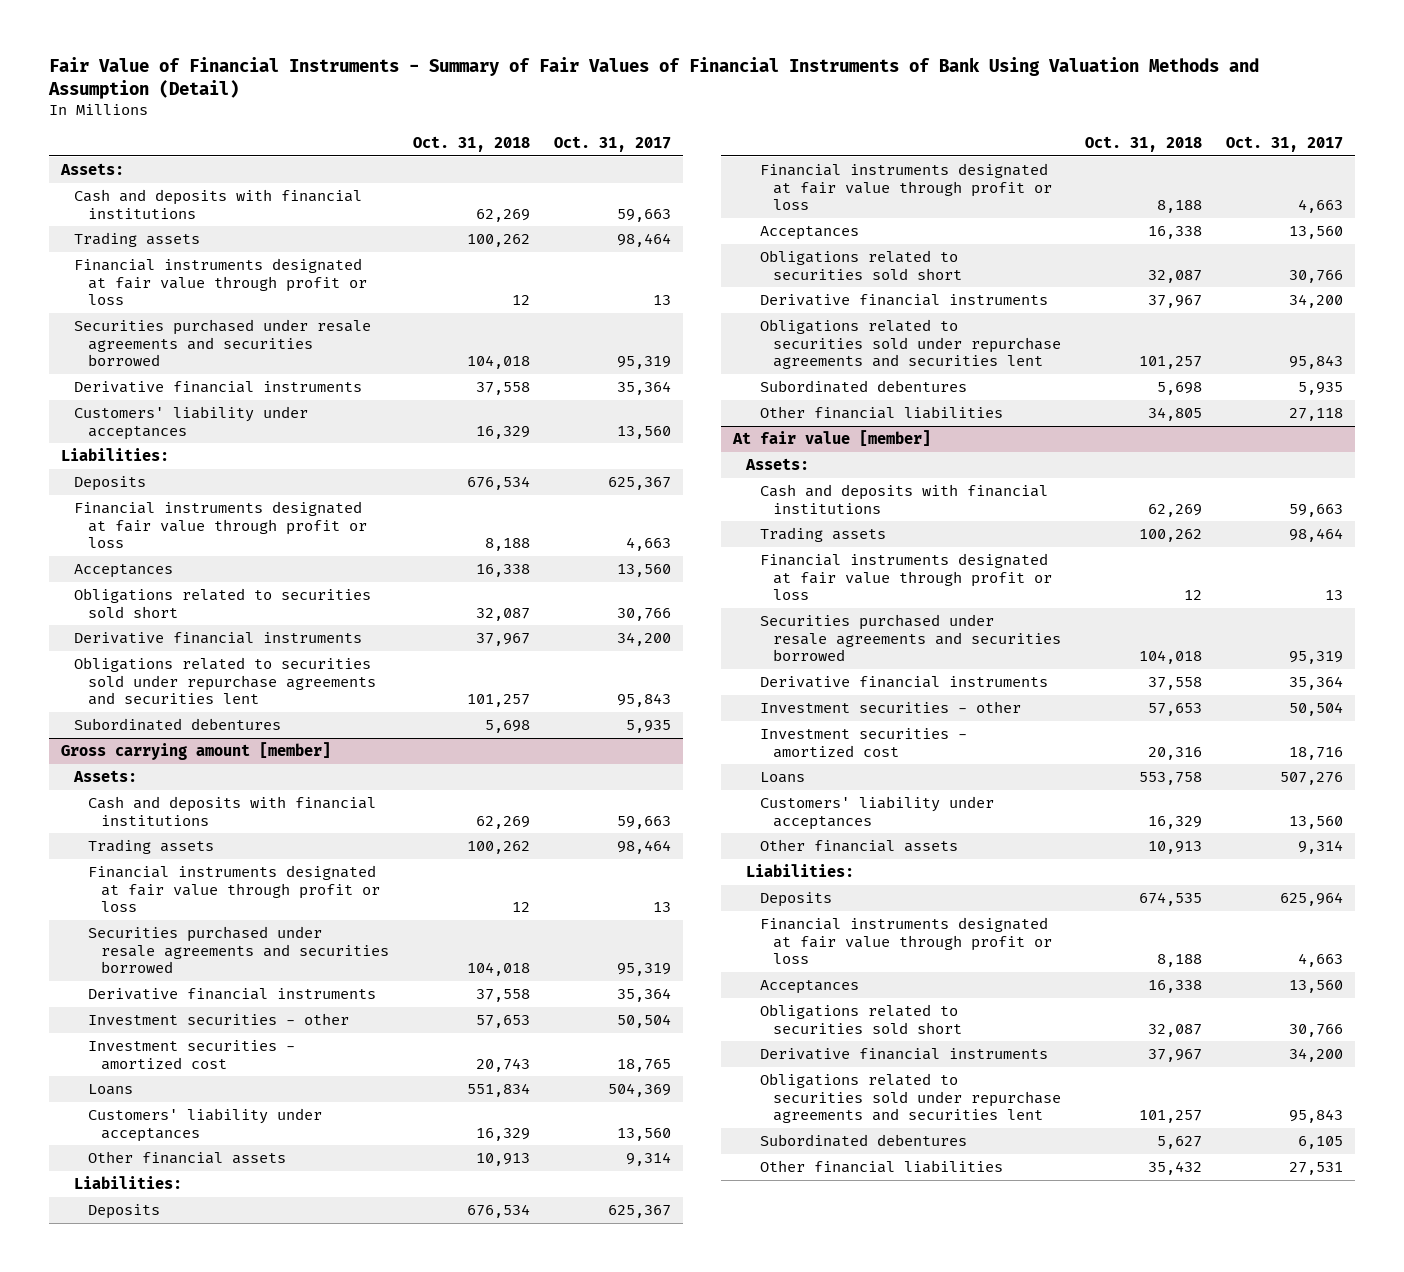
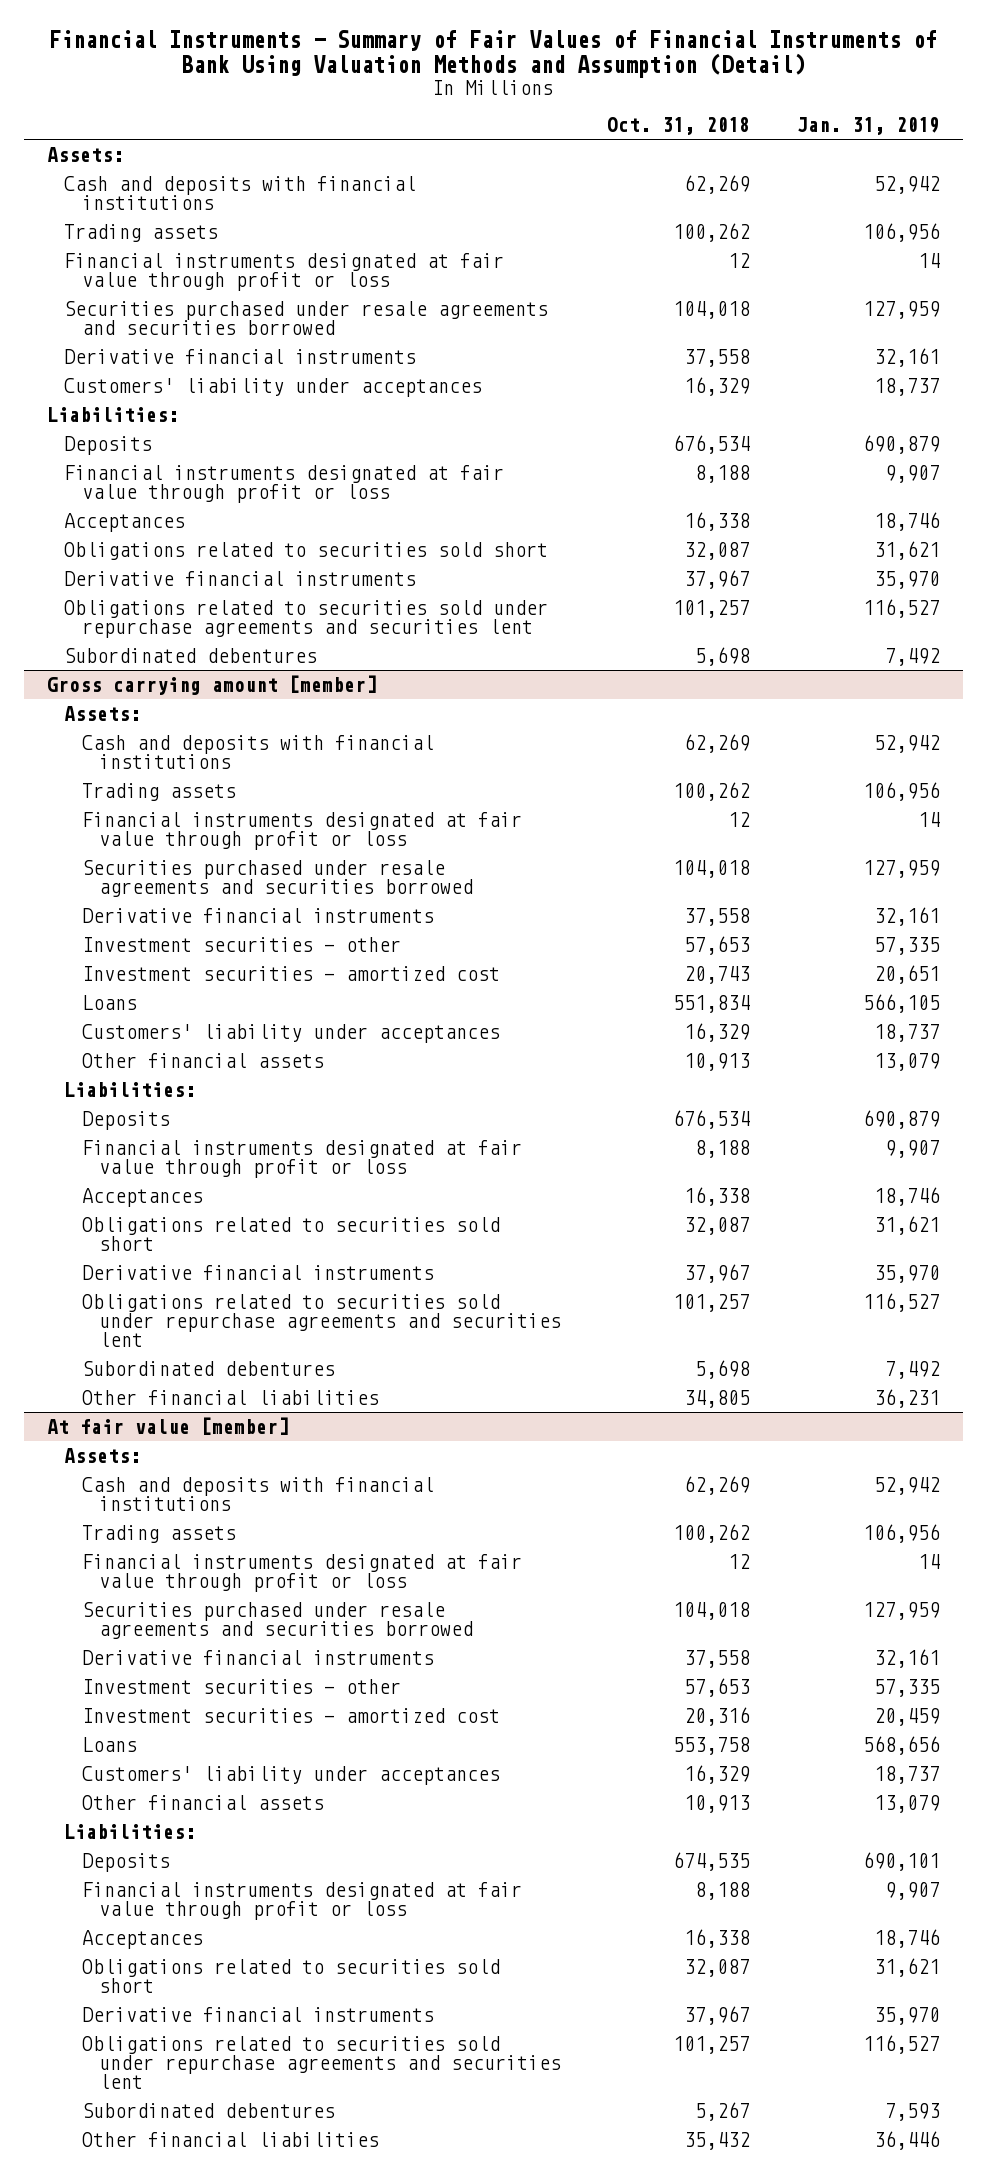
[47,56,1259,100] Fair Value of Financial Instruments - Summary of Fair Values of Financial Instruments of Bank Using Valuation Methods and Assumption (Detail) -> [49,30,938,79] Financial Instruments - Summary of Fair Values of Financial Instruments of Bank Using Valuation Methods and Assumption (Detail)
[554,136,672,153] Oct. 31, 2017 -> none
none -> [796,117,940,136] Jan. 31, 2019
[1157,1136,1203,1150] 5,627 -> [695,2101,751,2121] 5,267

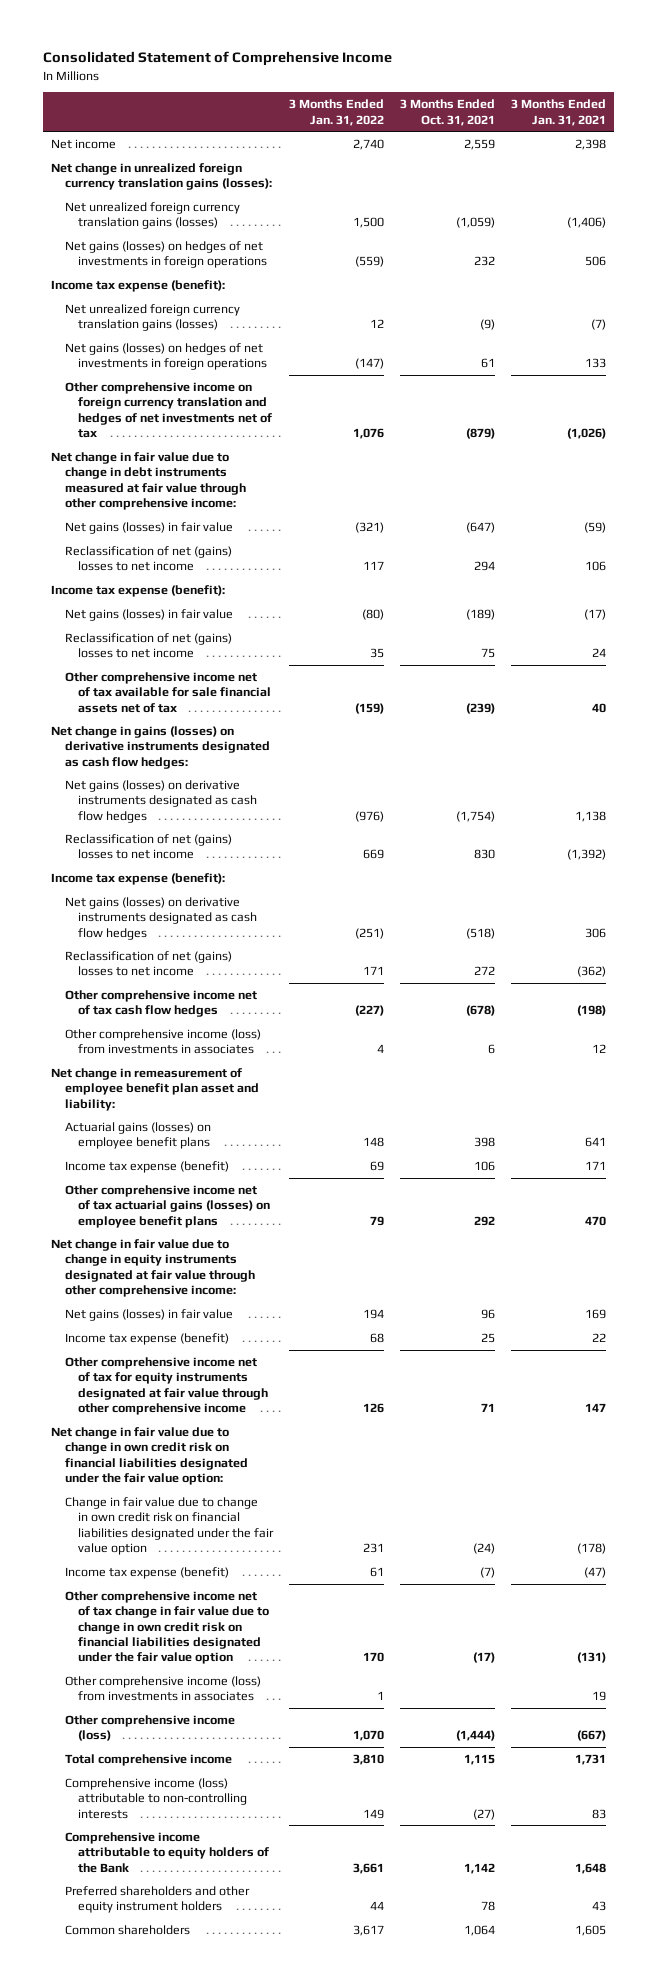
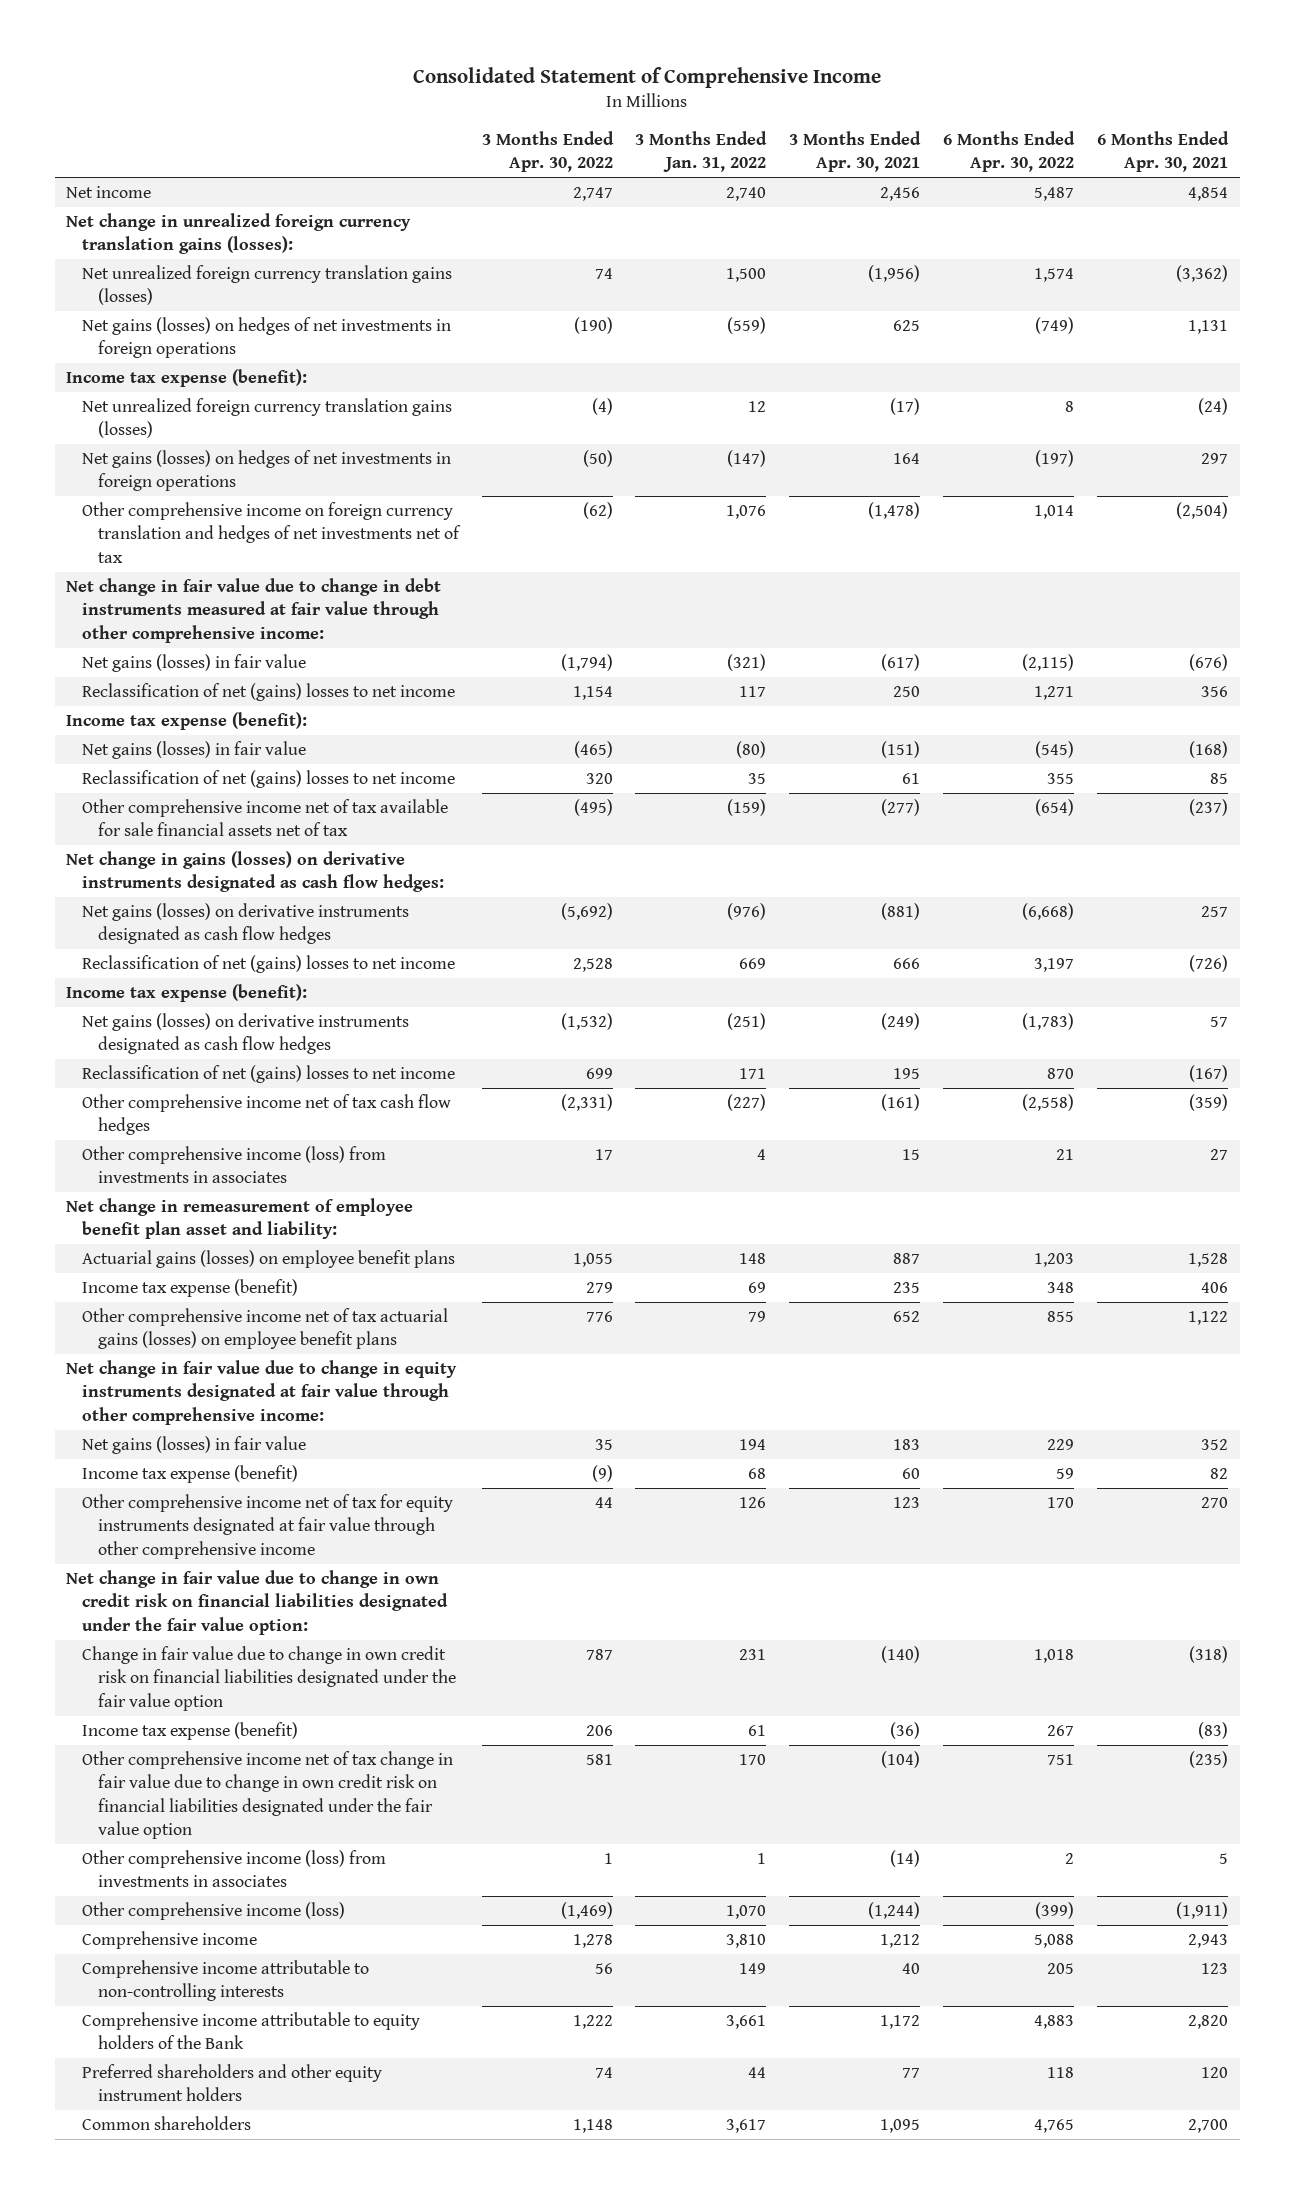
[400,99,496,126] 3 Months Ended Oct. 31, 2021 -> none
[511,99,607,126] 3 Months Ended Jan. 31, 2021 -> none
none -> [481,131,614,173] 3 Months Ended Apr. 30, 2022
none -> [789,131,922,173] 3 Months Ended Apr. 30, 2021
none -> [943,131,1076,173] 6 Months Ended Apr. 30, 2022
none -> [1097,131,1230,173] 6 Months Ended Apr. 30, 2021
[64,1754,232,1767] Total comprehensive income -> [81,1931,257,1950] Comprehensive income
[64,1778,248,1819] Comprehensive income (loss) attributable to non-controlling interests -> [81,1960,369,2002] Comprehensive income attributable to non-controlling interests

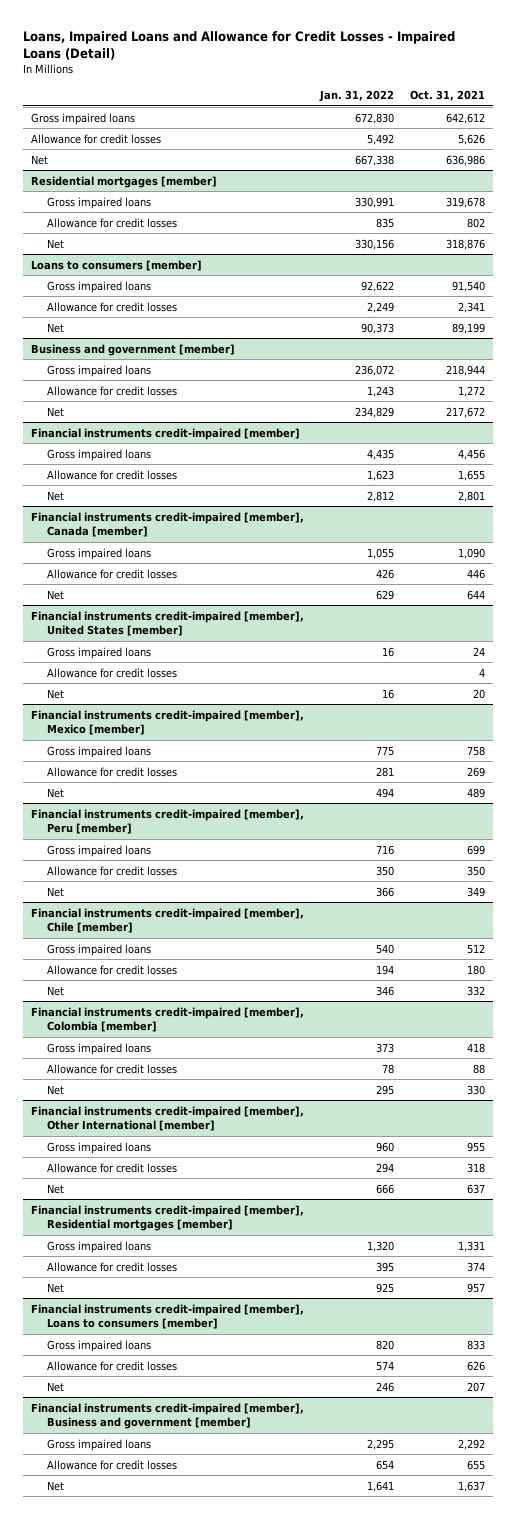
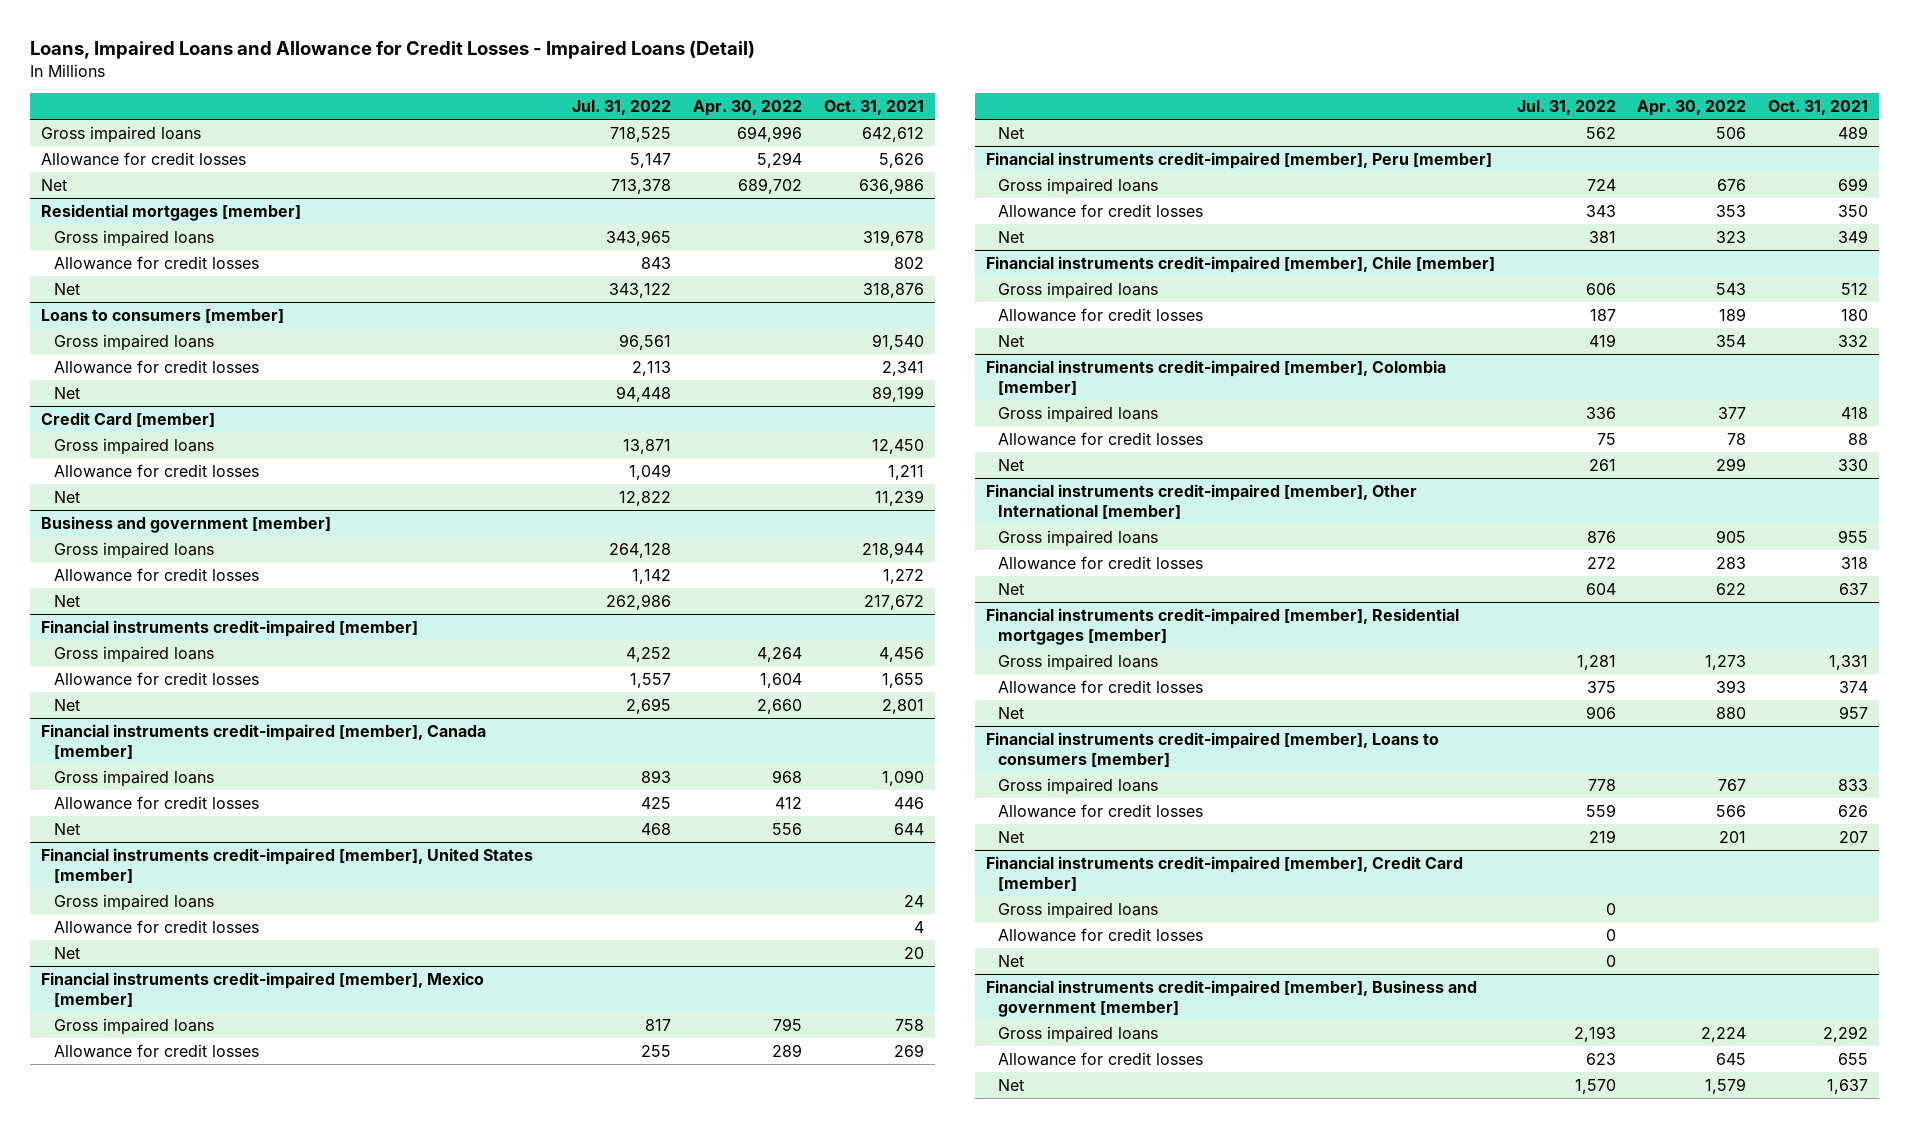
[319,90,395,103] Jan. 31, 2022 -> none
none -> [571,99,671,115] Jul. 31, 2022
none -> [692,99,802,116] Apr. 30, 2022
none -> [41,412,216,428] Credit Card [member]
none -> [53,438,214,456] Gross impaired loans
none -> [53,464,259,479] Allowance for credit losses
none -> [53,491,80,504] Net
none -> [985,856,1463,891] Financial instruments credit-impaired [member], Credit Card [member]
none -> [998,902,1159,920] Gross impaired loans
none -> [998,928,1204,943] Allowance for credit losses
none -> [998,955,1025,968] Net

